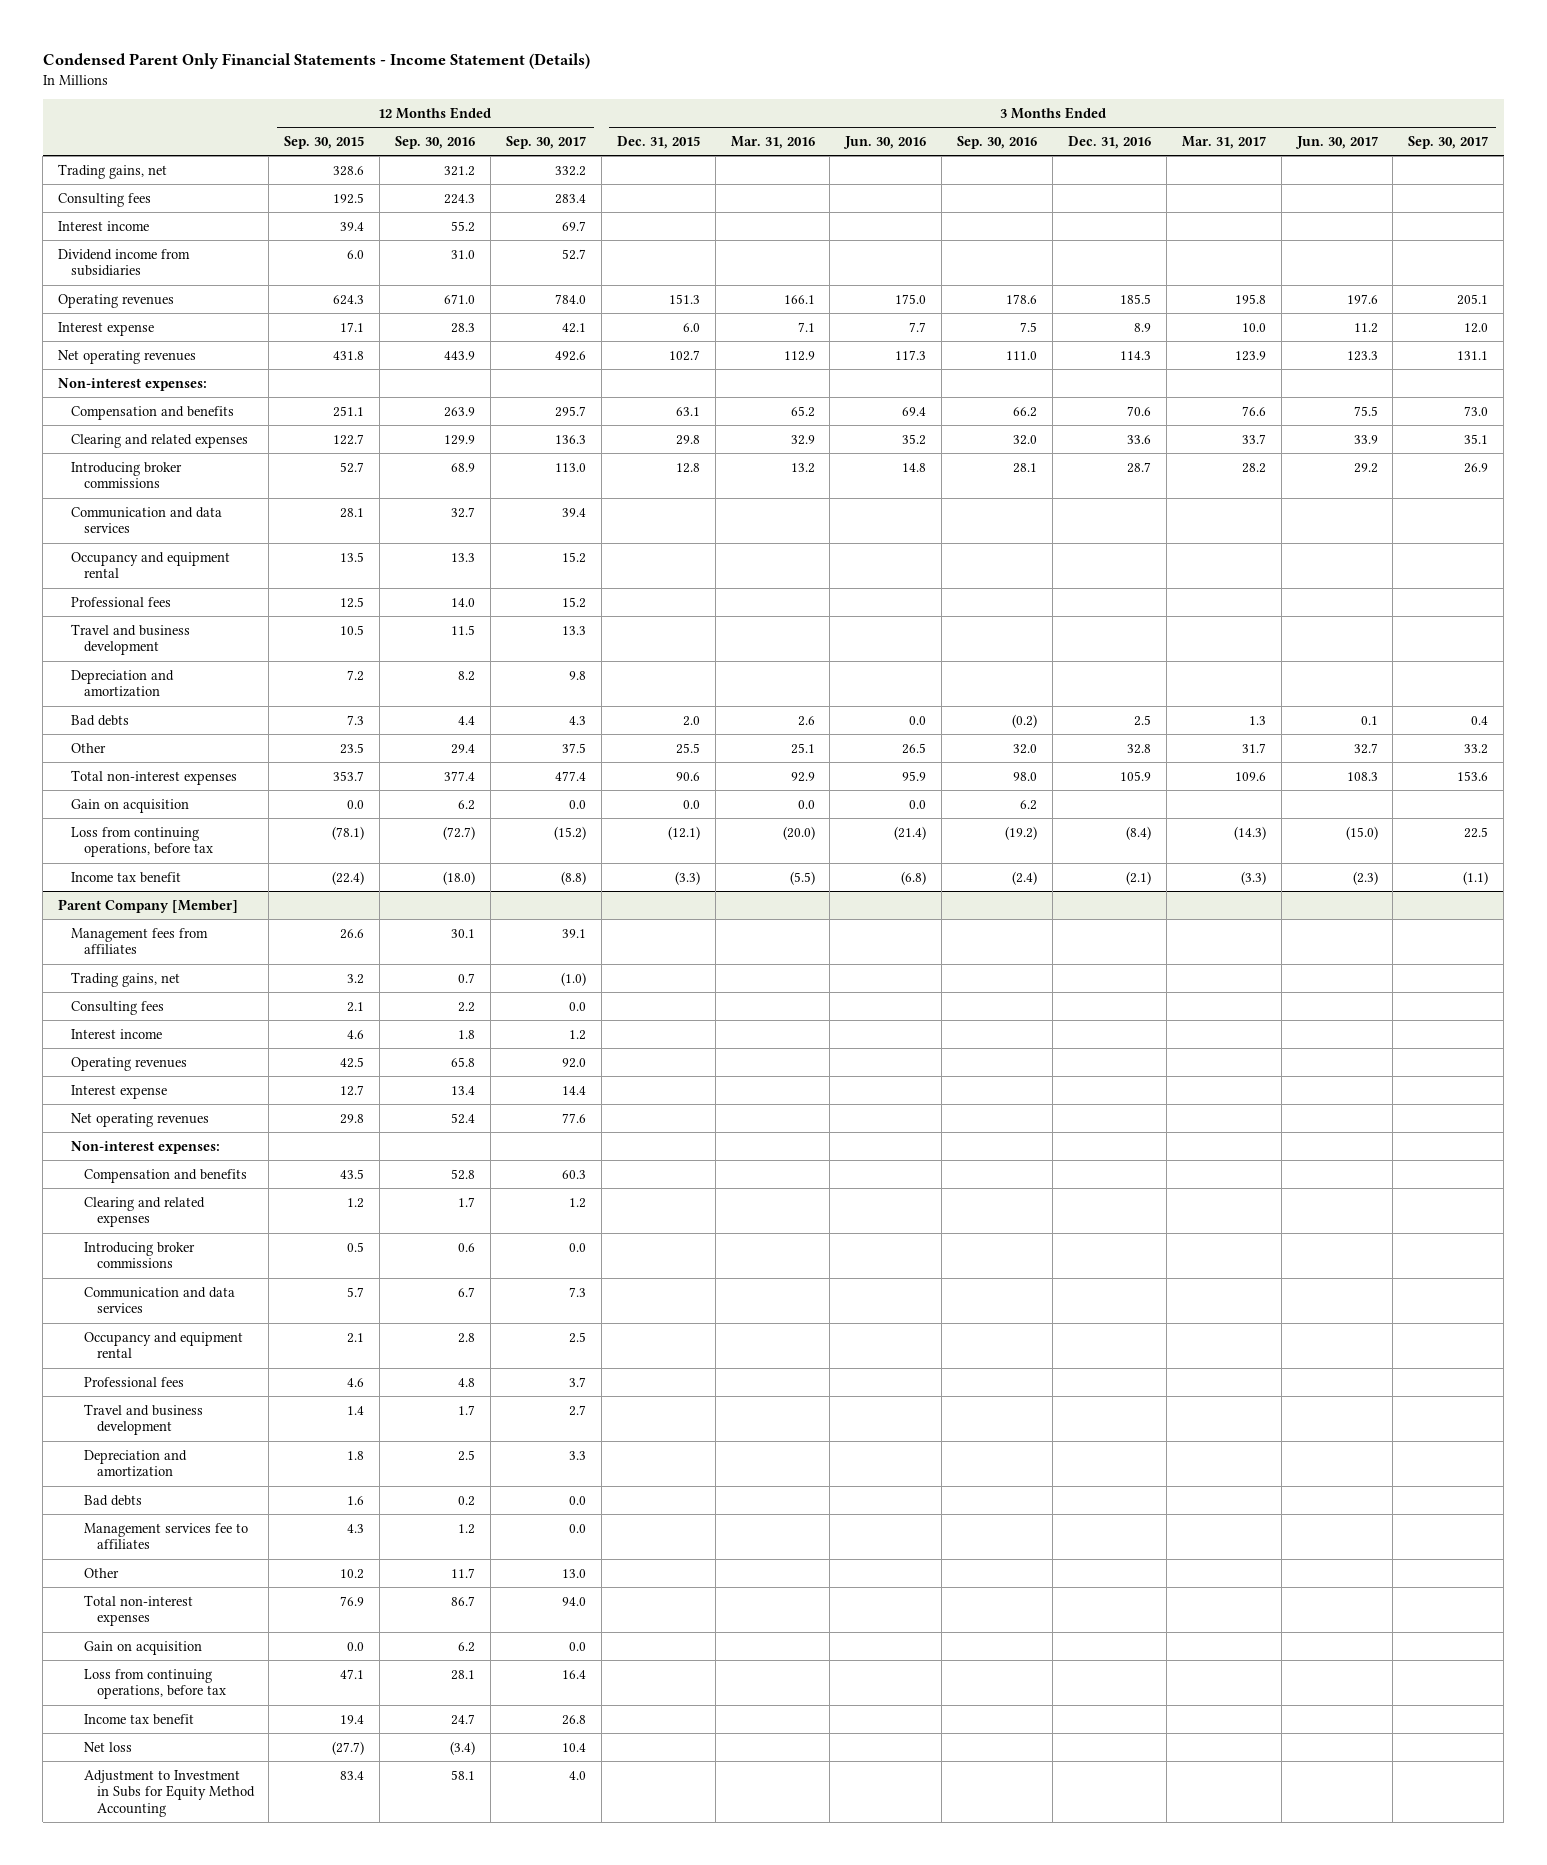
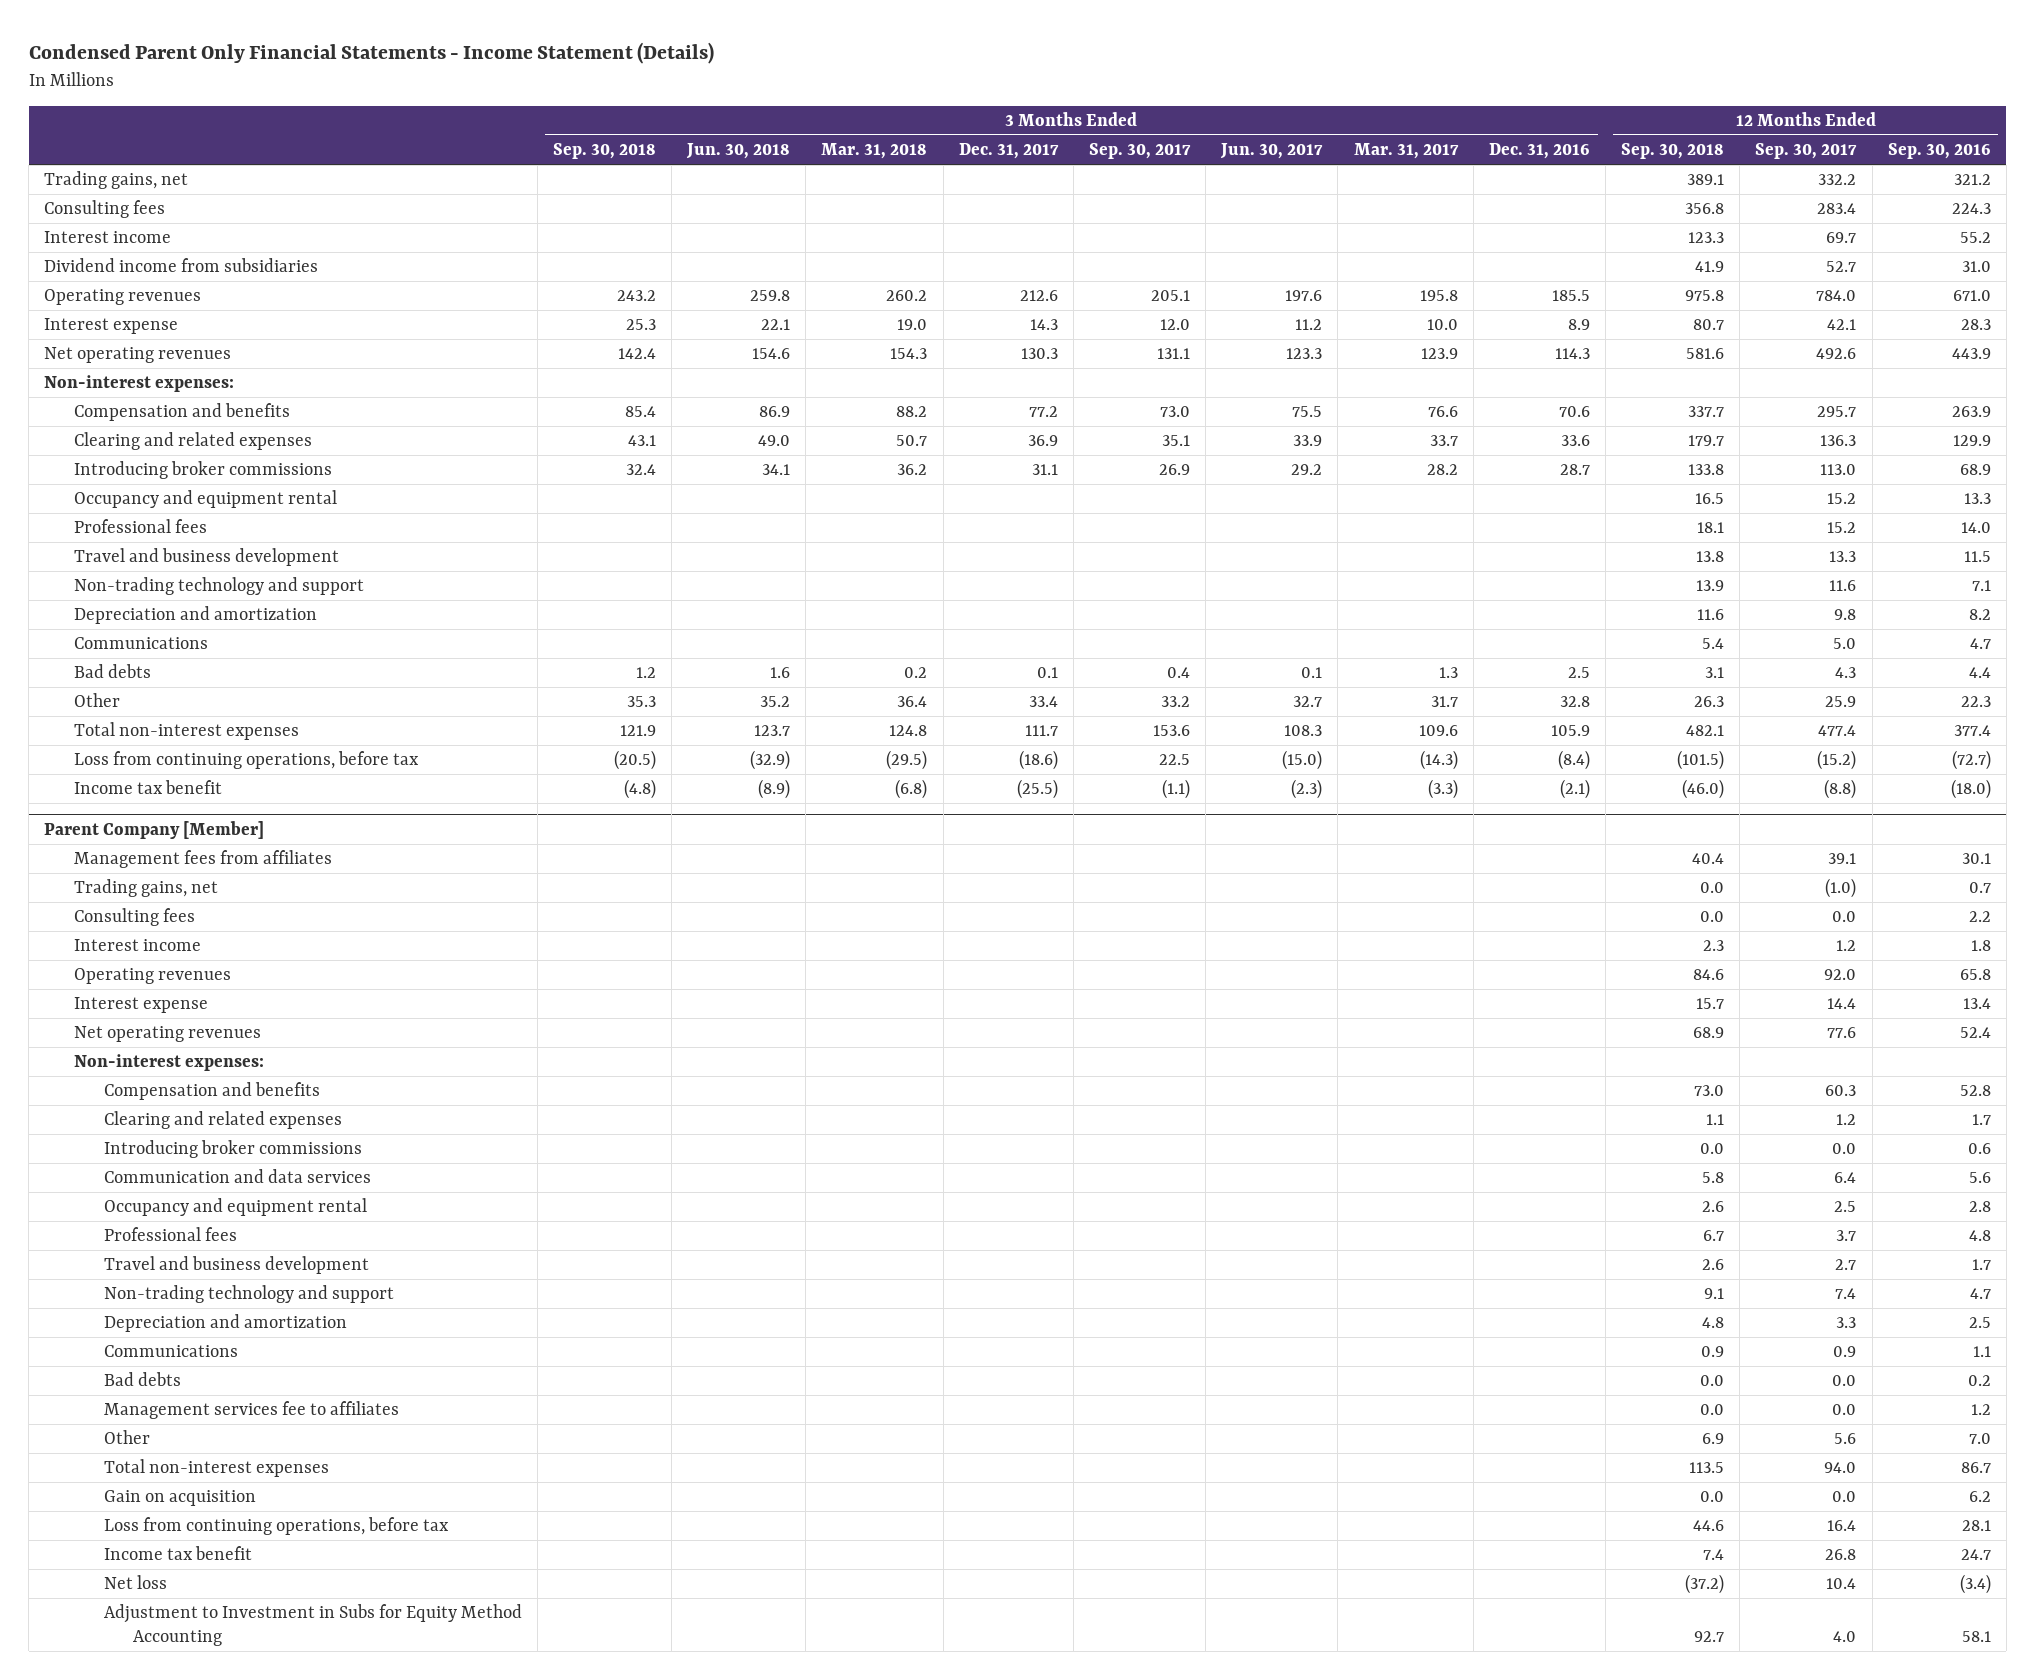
[284,135,365,149] Sep. 30, 2015 -> none
[616,135,700,149] Dec. 31, 2015 -> none
[730,135,815,149] Mar. 31, 2016 -> none
[843,135,927,149] Jun. 30, 2016 -> none
[957,135,1038,149] Sep. 30, 2016 -> none
none -> [552,143,656,160] Sep. 30, 2018
none -> [686,143,791,160] Jun. 30, 2018
none -> [821,143,928,160] Mar. 31, 2018
none -> [958,143,1059,160] Dec. 31, 2017
none -> [1621,143,1725,160] Sep. 30, 2018
[71,506,223,534] Communication and data services -> none
none -> [73,577,364,596] Non-trading technology and support
none -> [73,637,208,650] Communications
[451,743,476,754] 29.4 -> [1960,696,1991,708] 22.3
[561,742,586,753] 37.5 -> [1825,696,1857,708] 25.9
[71,798,190,813] Gain on acquisition -> none
[458,1286,476,1297] 6.7 -> [1968,1172,1991,1184] 5.6
[568,1286,586,1297] 7.3 -> [1834,1172,1857,1184] 6.4
none -> [103,1285,394,1304] Non-trading technology and support
none -> [103,1345,238,1358] Communications
[451,1567,476,1578] 11.7 -> [1968,1433,1991,1445] 7.0
[561,1568,586,1578] 13.0 -> [1834,1433,1857,1445] 5.6

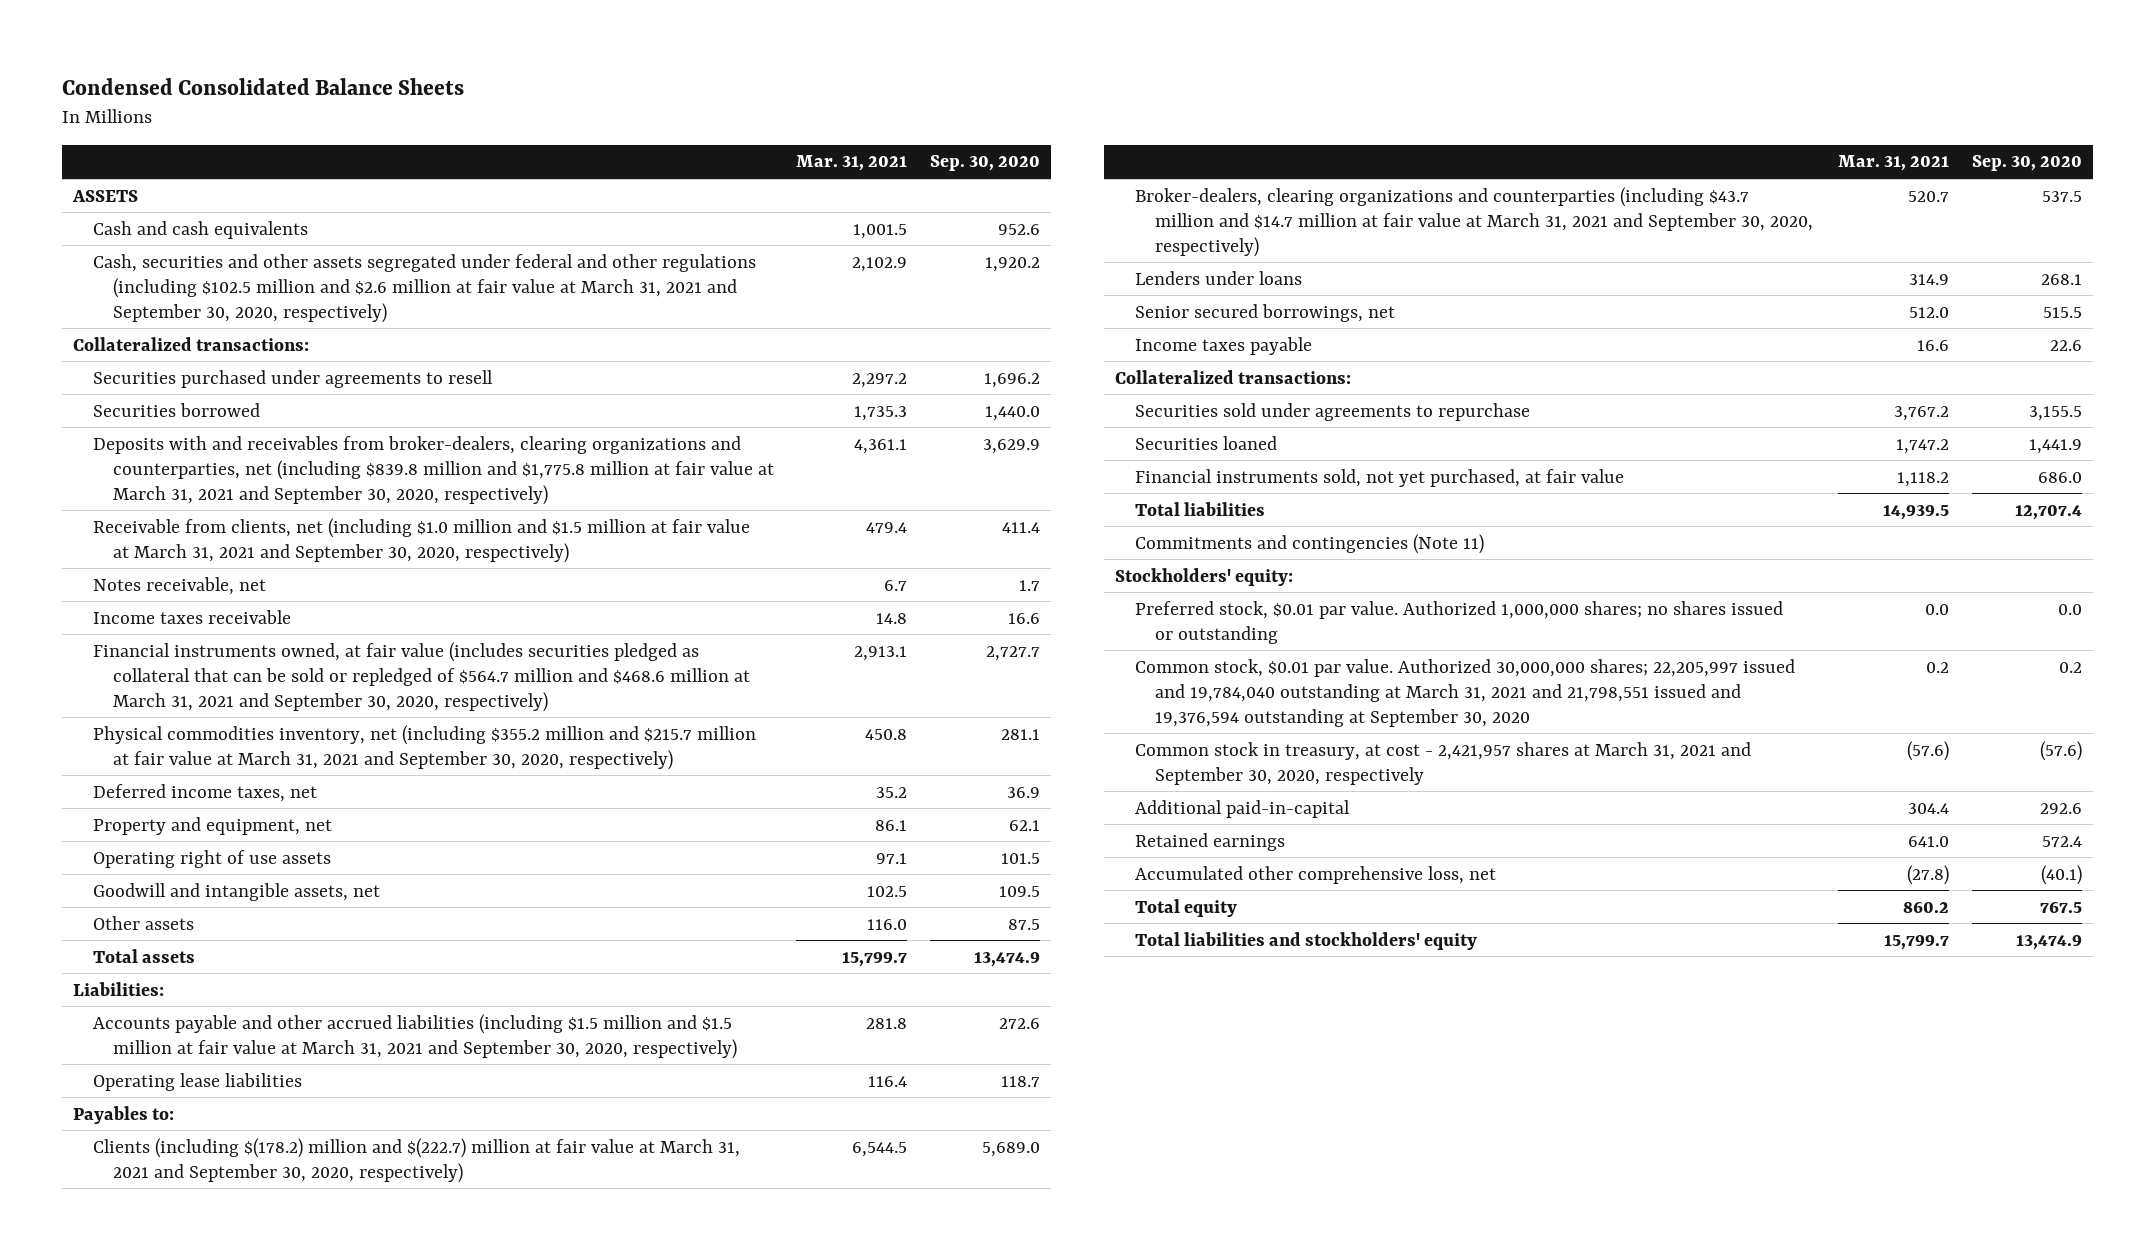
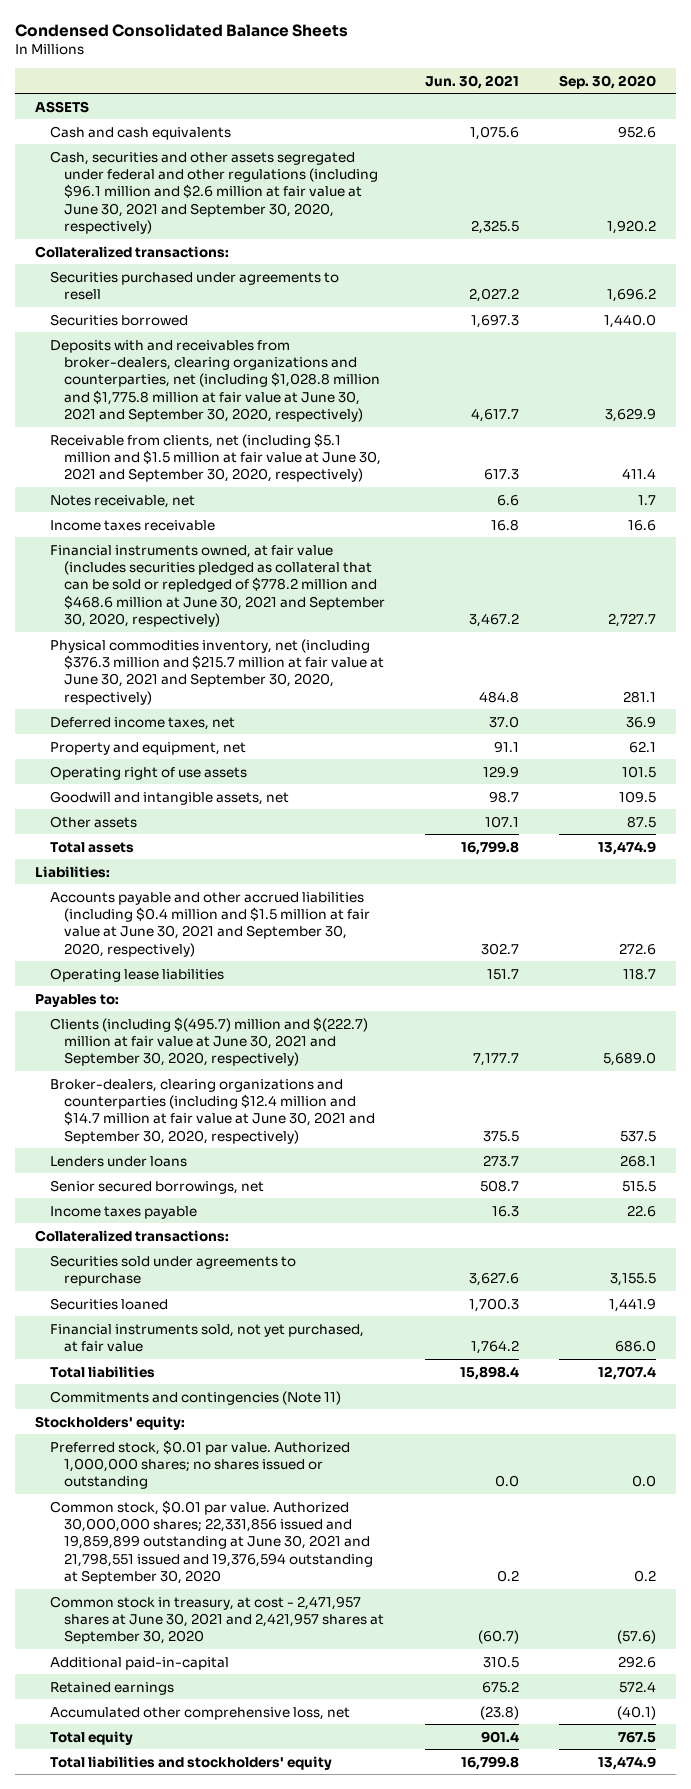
[796,155,908,172] Mar. 31, 2021 -> none
none -> [424,74,519,89] Jun. 30, 2021
[92,253,756,323] Cash, securities and other assets segregated under federal and other regulations (including $102.5 million and $2.6 million at fair value at March 31, 2021 and September 30, 2020, respectively) -> [49,150,379,234] Cash, securities and other assets segregated under federal and other regulations (including $96.1 million and $2.6 million at fair value at June 30, 2021 and September 30, 2020, respectively)
[92,435,775,505] Deposits with and receivables from broker-dealers, clearing organizations and counterparties, net (including $839.8 million and $1,775.8 million at fair value at March 31, 2021 and September 30, 2020, respectively) -> [49,339,381,422] Deposits with and receivables from broker-dealers, clearing organizations and counterparties, net (including $1,028.8 million and $1,775.8 million at fair value at June 30, 2021 and September 30, 2020, respectively)
[92,517,750,563] Receivable from clients, net (including $1.0 million and $1.5 million at fair value at March 31, 2021 and September 30, 2020, respectively) -> [49,432,382,483] Receivable from clients, net (including $5.1 million and $1.5 million at fair value at June 30, 2021 and September 30, 2020, respectively)
[92,641,751,712] Financial instruments owned, at fair value (includes securities pledged as collateral that can be sold or repledged of $564.7 million and $468.6 million at March 31, 2021 and September 30, 2020, respectively) -> [49,544,386,627] Financial instruments owned, at fair value (includes securities pledged as collateral that can be sold or repledged of $778.2 million and $468.6 million at June 30, 2021 and September 30, 2020, respectively)
[92,724,756,770] Physical commodities inventory, net (including $355.2 million and $215.7 million at fair value at March 31, 2021 and September 30, 2020, respectively) -> [49,638,385,705] Physical commodities inventory, net (including $376.3 million and $215.7 million at fair value at June 30, 2021 and September 30, 2020, respectively)
[92,1013,738,1059] Accounts payable and other accrued liabilities (including $1.5 million and $1.5 million at fair value at March 31, 2021 and September 30, 2020, respectively) -> [49,891,371,957] Accounts payable and other accrued liabilities (including $0.4 million and $1.5 million at fair value at June 30, 2021 and September 30, 2020, respectively)
[92,1137,740,1183] Clients (including $(178.2) million and $(222.7) million at fair value at March 31, 2021 and September 30, 2020, respectively) -> [49,1016,368,1067] Clients (including $(495.7) million and $(222.7) million at fair value at June 30, 2021 and September 30, 2020, respectively)
[1134,186,1814,257] Broker-dealers, clearing organizations and counterparties (including $43.7 million and $14.7 million at fair value at March 31, 2021 and September 30, 2020, respectively) -> [49,1078,376,1144] Broker-dealers, clearing organizations and counterparties (including $12.4 million and $14.7 million at fair value at June 30, 2021 and September 30, 2020, respectively)
[1134,658,1795,727] Common stock, $0.01 par value. Authorized 30,000,000 shares; 22,205,997 issued and 19,784,040 outstanding at March 31, 2021 and 21,798,551 issued and 19,376,594 outstanding at September 30, 2020 -> [49,1499,374,1584] Common stock, $0.01 par value. Authorized 30,000,000 shares; 22,331,856 issued and 19,859,899 outstanding at June 30, 2021 and 21,798,551 issued and 19,376,594 outstanding at September 30, 2020
[1134,741,1751,785] Common stock in treasury, at cost - 2,421,957 shares at March 31, 2021 and September 30, 2020, respectively -> [49,1595,385,1645] Common stock in treasury, at cost - 2,471,957 shares at June 30, 2021 and 2,421,957 shares at September 30, 2020

